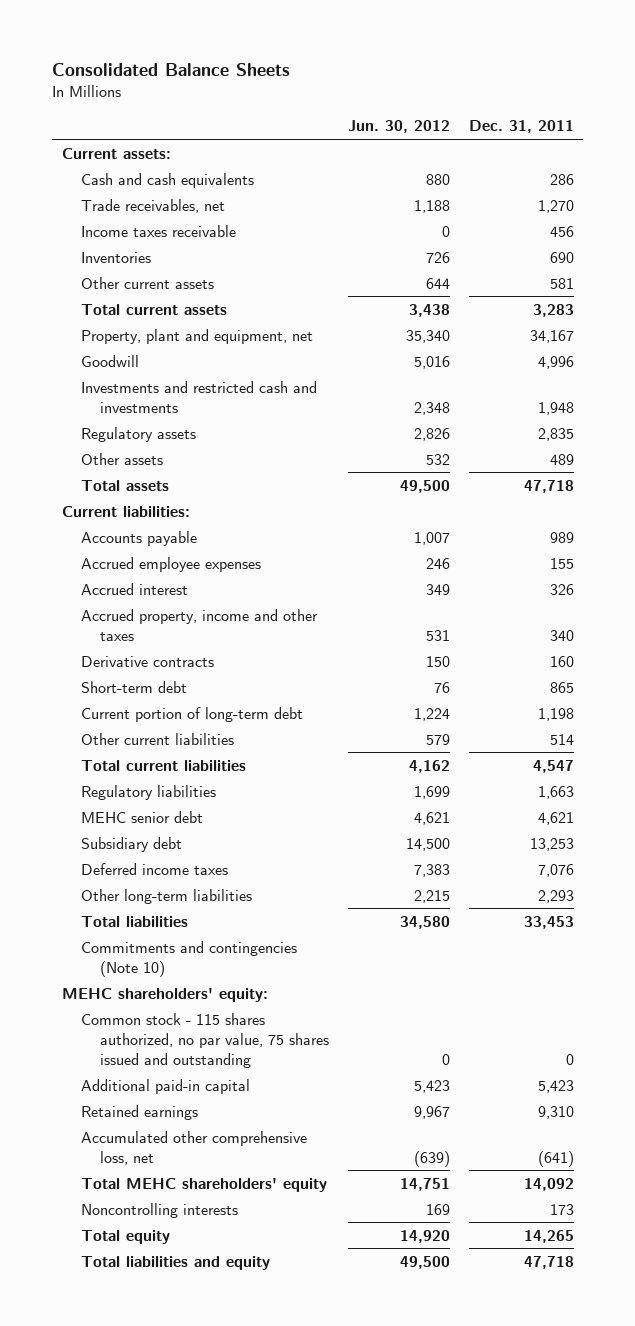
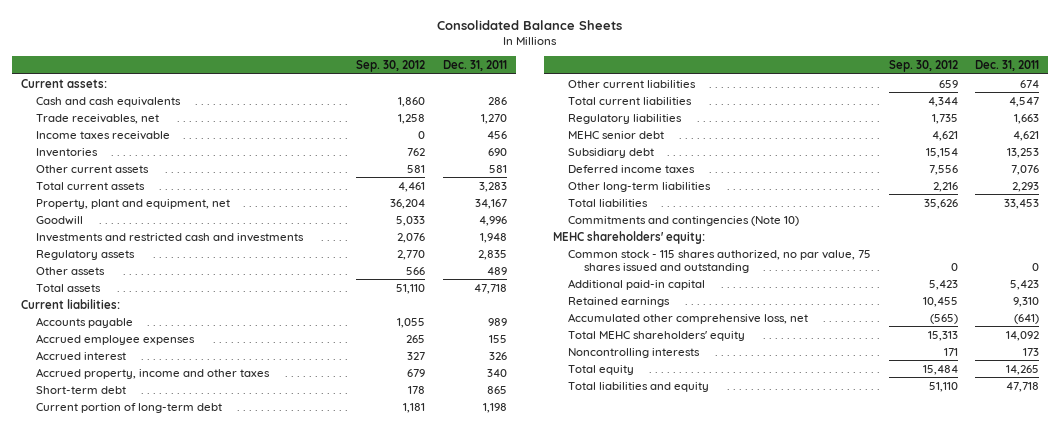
[348,120,451,134] Jun. 30, 2012 -> none
none -> [356,60,426,73] Sep. 30, 2012
[81,655,215,667] Derivative contracts -> none
[549,733,574,745] 514 -> [1020,79,1040,88] 674

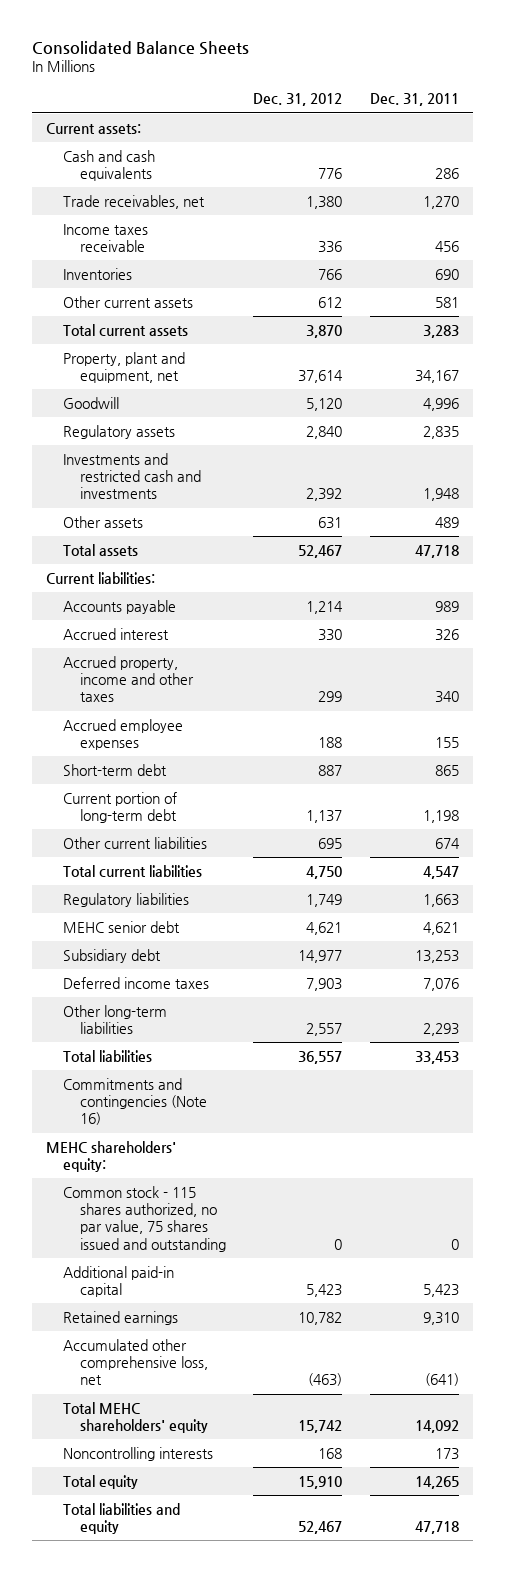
[356,60,426,73] Sep. 30, 2012 -> none
none -> [253,93,343,107] Dec. 31, 2012
[36,232,305,242] Investments and restricted cash and investments -> [62,452,201,500] Investments and restricted cash and investments
[36,333,196,345] Accrued employee expenses -> [62,718,183,751] Accrued employee expenses
[568,215,800,226] Commitments and contingencies (Note 10) -> [62,1077,207,1126] Commitments and contingencies (Note 16)

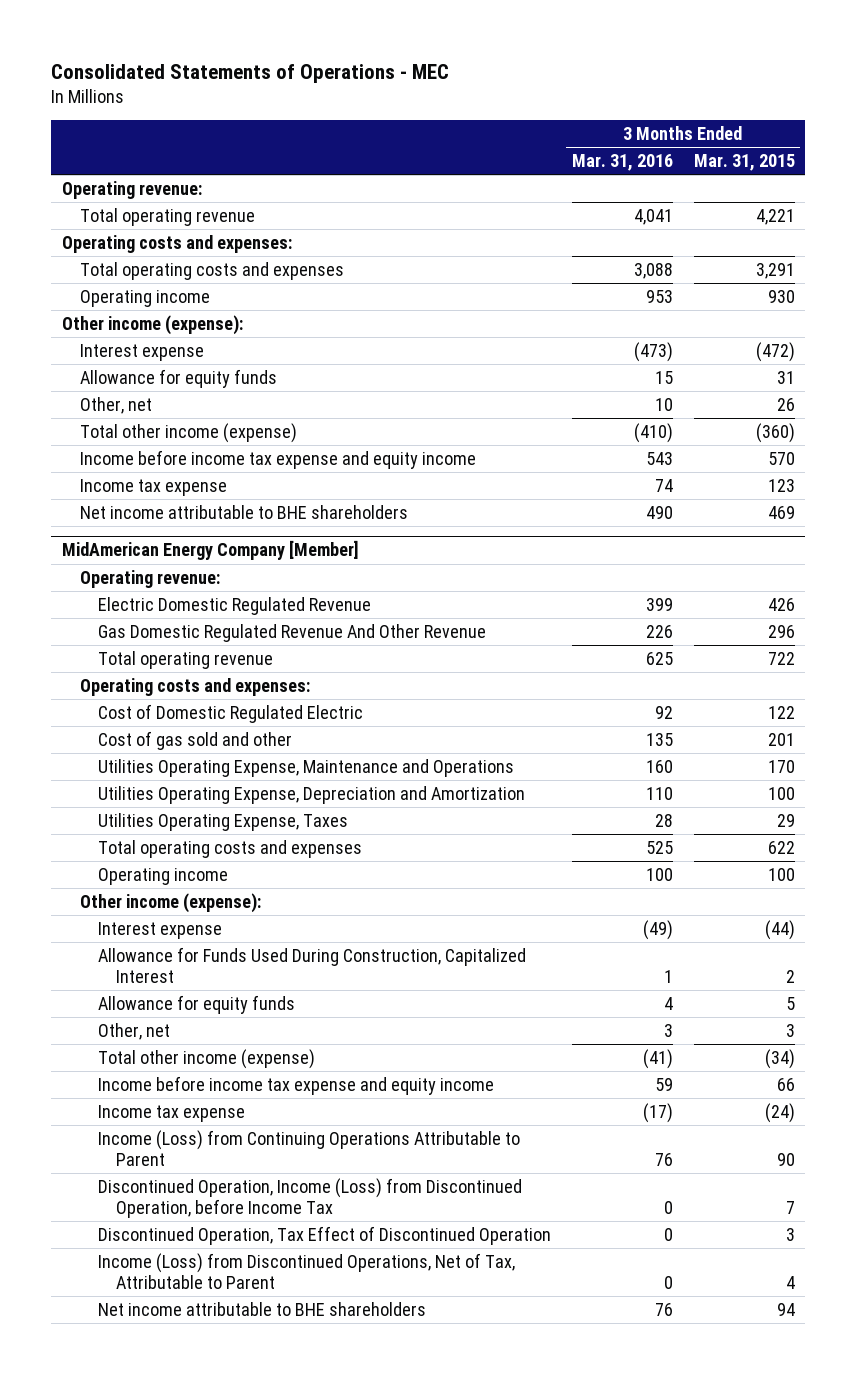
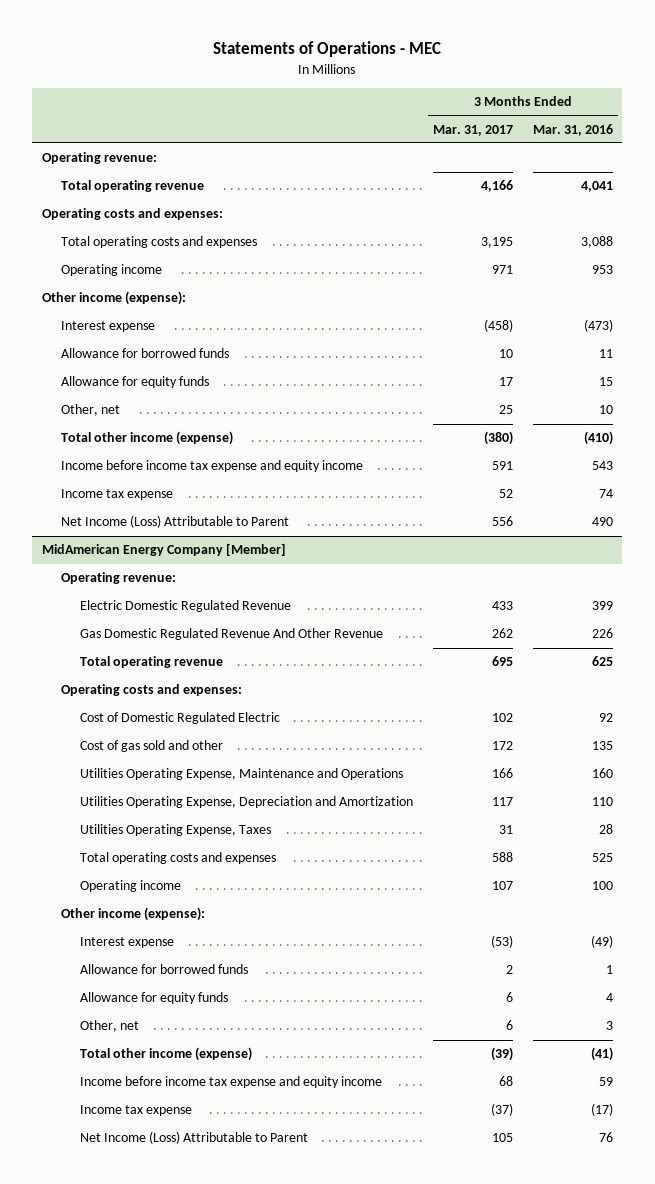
[51,63,450,83] Consolidated Statements of Operations - MEC -> [213,41,442,58] Statements of Operations - MEC
[693,154,795,172] Mar. 31, 2015 -> none
none -> [432,124,513,136] Mar. 31, 2017
none -> [61,348,230,359] Allowance for borrowed funds
[79,504,408,519] Net income attributable to BHE shareholders -> [61,515,290,529] Net Income (Loss) Attributable to Parent
[97,946,526,984] Allowance for Funds Used During Construction, Capitalized Interest -> none
none -> [79,964,248,975] Allowance for borrowed funds
[97,1129,520,1167] Income (Loss) from Continuing Operations Attributable to Parent -> none
[97,1177,522,1219] Discontinued Operation, Income (Loss) from Discontinued Operation, before Income Tax -> none
[97,1225,551,1245] Discontinued Operation, Tax Effect of Discontinued Operation -> none
[97,1252,515,1290] Income (Loss) from Discontinued Operations, Net of Tax, Attributable to Parent -> none
[97,1301,426,1316] Net income attributable to BHE shareholders -> [79,1131,308,1145] Net Income (Loss) Attributable to Parent

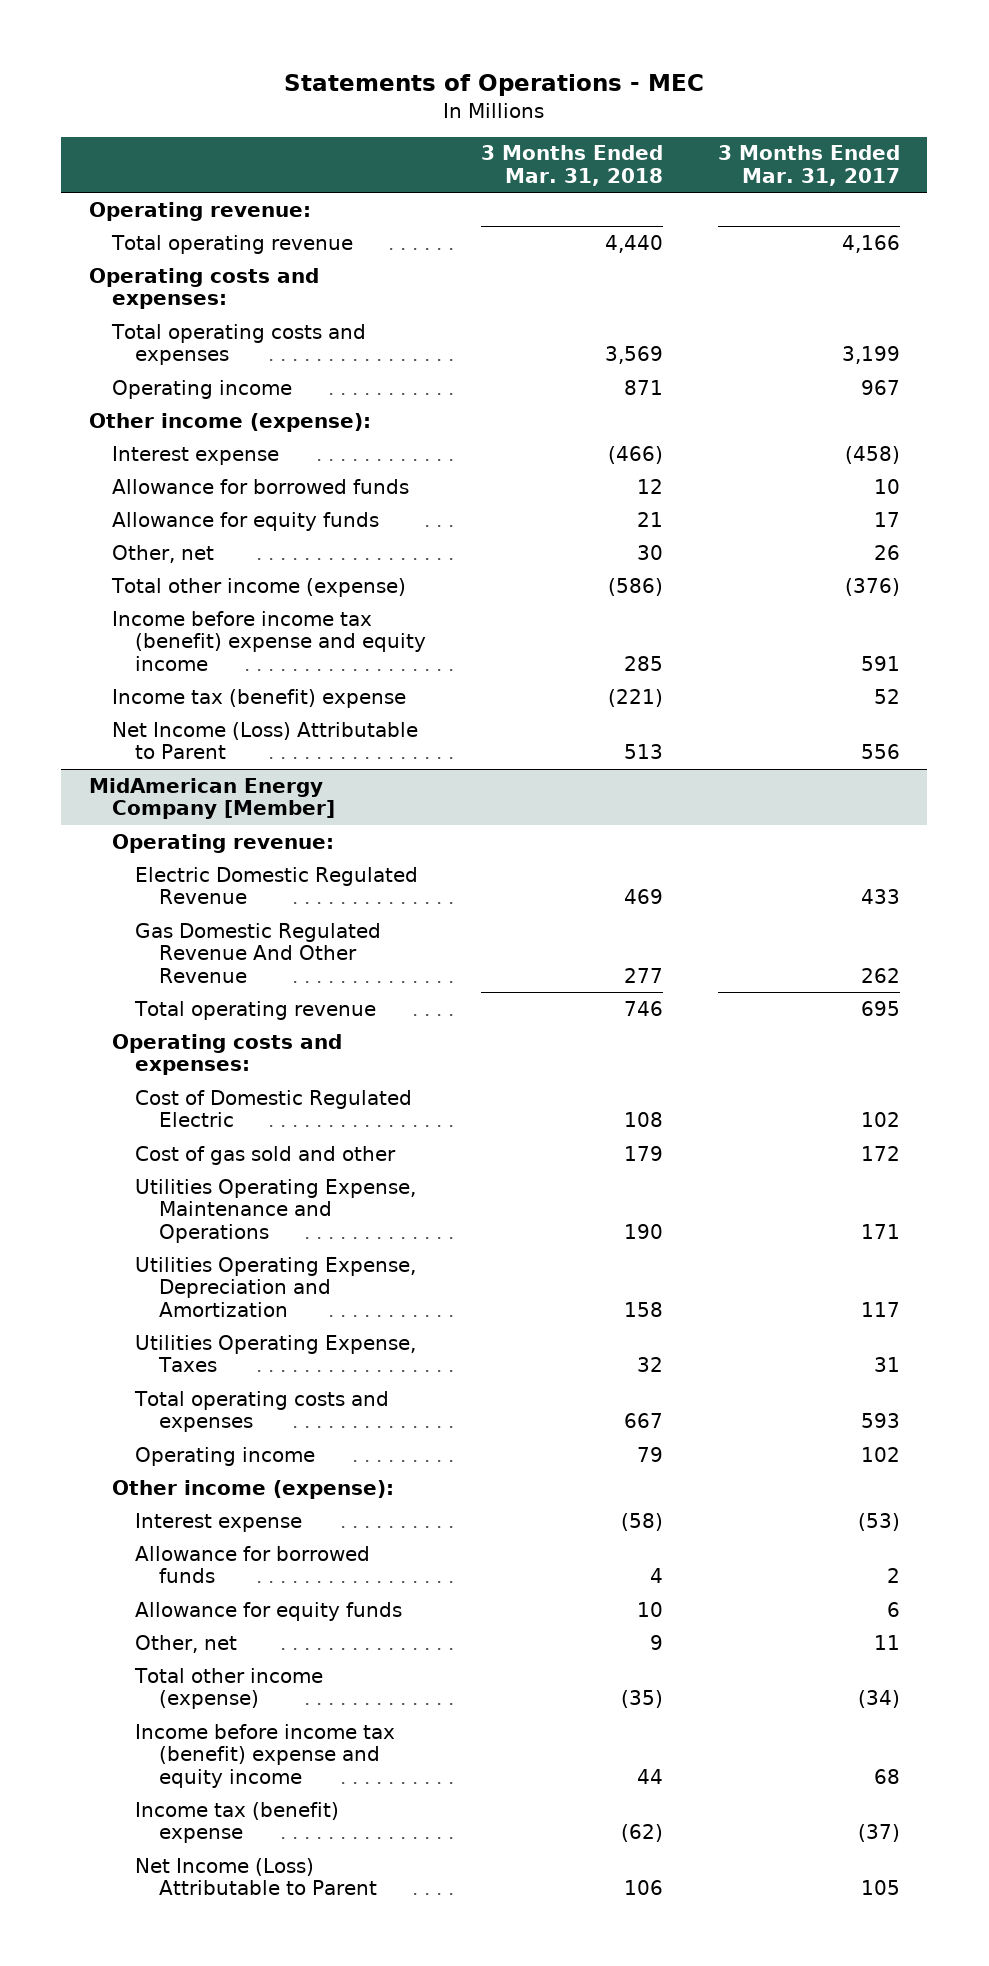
[532,123,613,136] Mar. 31, 2016 -> none
none -> [481,145,664,187] 3 Months Ended Mar. 31, 2018
[480,237,513,249] 3,195 -> [841,346,900,365] 3,199
[491,265,513,275] 971 -> [860,379,900,395] 967
[498,405,513,415] 25 -> [873,544,900,560] 26
[483,431,513,446] (380) -> [844,577,900,596] (376)
[61,460,364,473] Income before income tax expense and equity income -> [111,610,427,671] Income before income tax (benefit) expense and equity income
[61,489,174,501] Income tax expense -> [111,688,406,708] Income tax (benefit) expense
[491,768,513,779] 166 -> [860,1223,900,1239] 171
[491,852,513,863] 588 -> [860,1413,900,1429] 593
[491,881,513,891] 107 -> [860,1446,900,1462] 102
[505,1020,513,1031] 6 -> [873,1634,900,1650] 11
[490,1047,513,1062] (39) -> [857,1690,900,1709] (34)
[79,1076,382,1089] Income before income tax expense and equity income -> [135,1723,396,1788] Income before income tax (benefit) expense and equity income
[79,1105,192,1117] Income tax expense -> [135,1801,340,1844] Income tax (benefit) expense

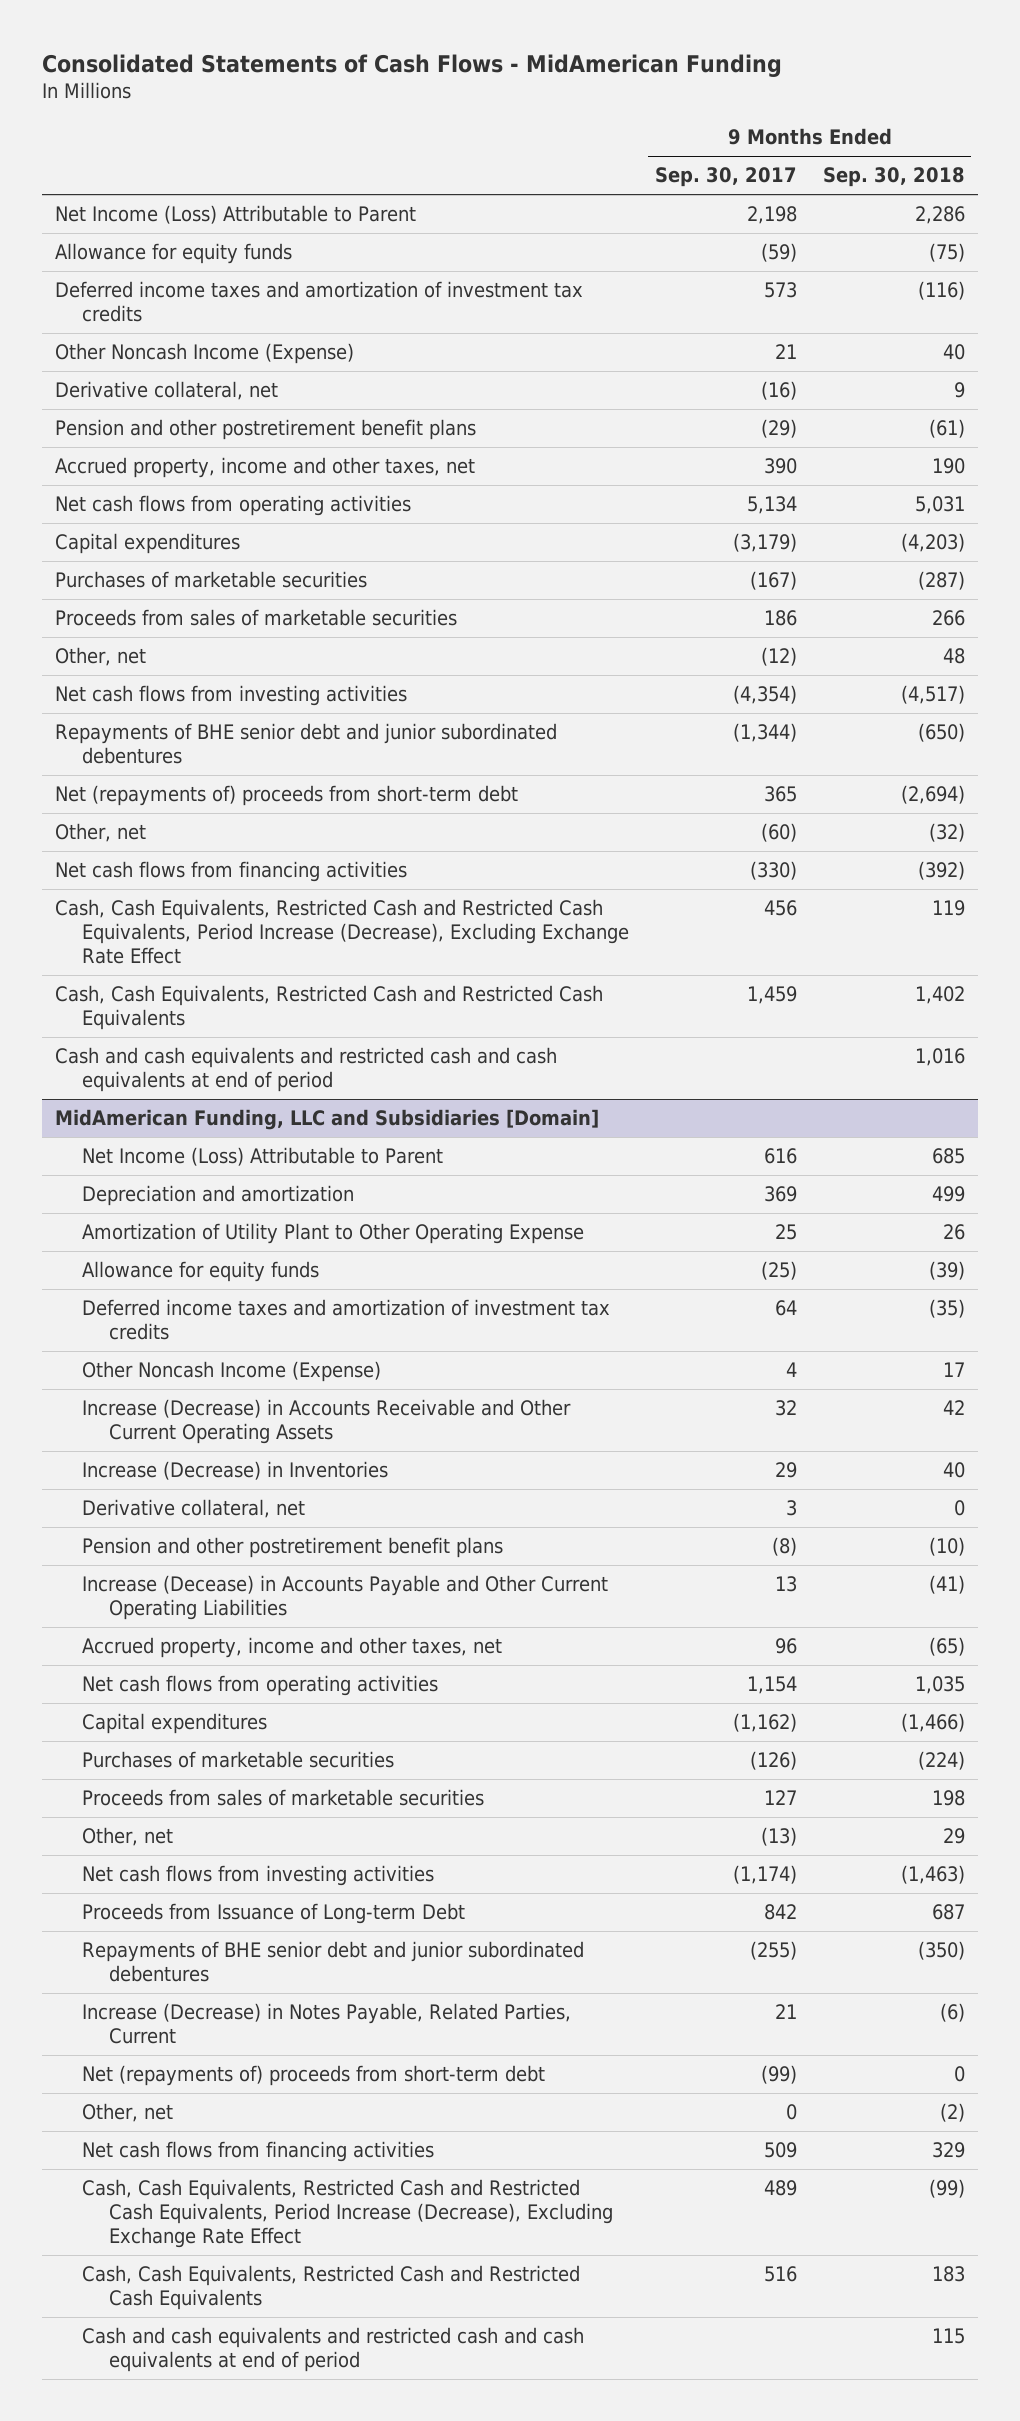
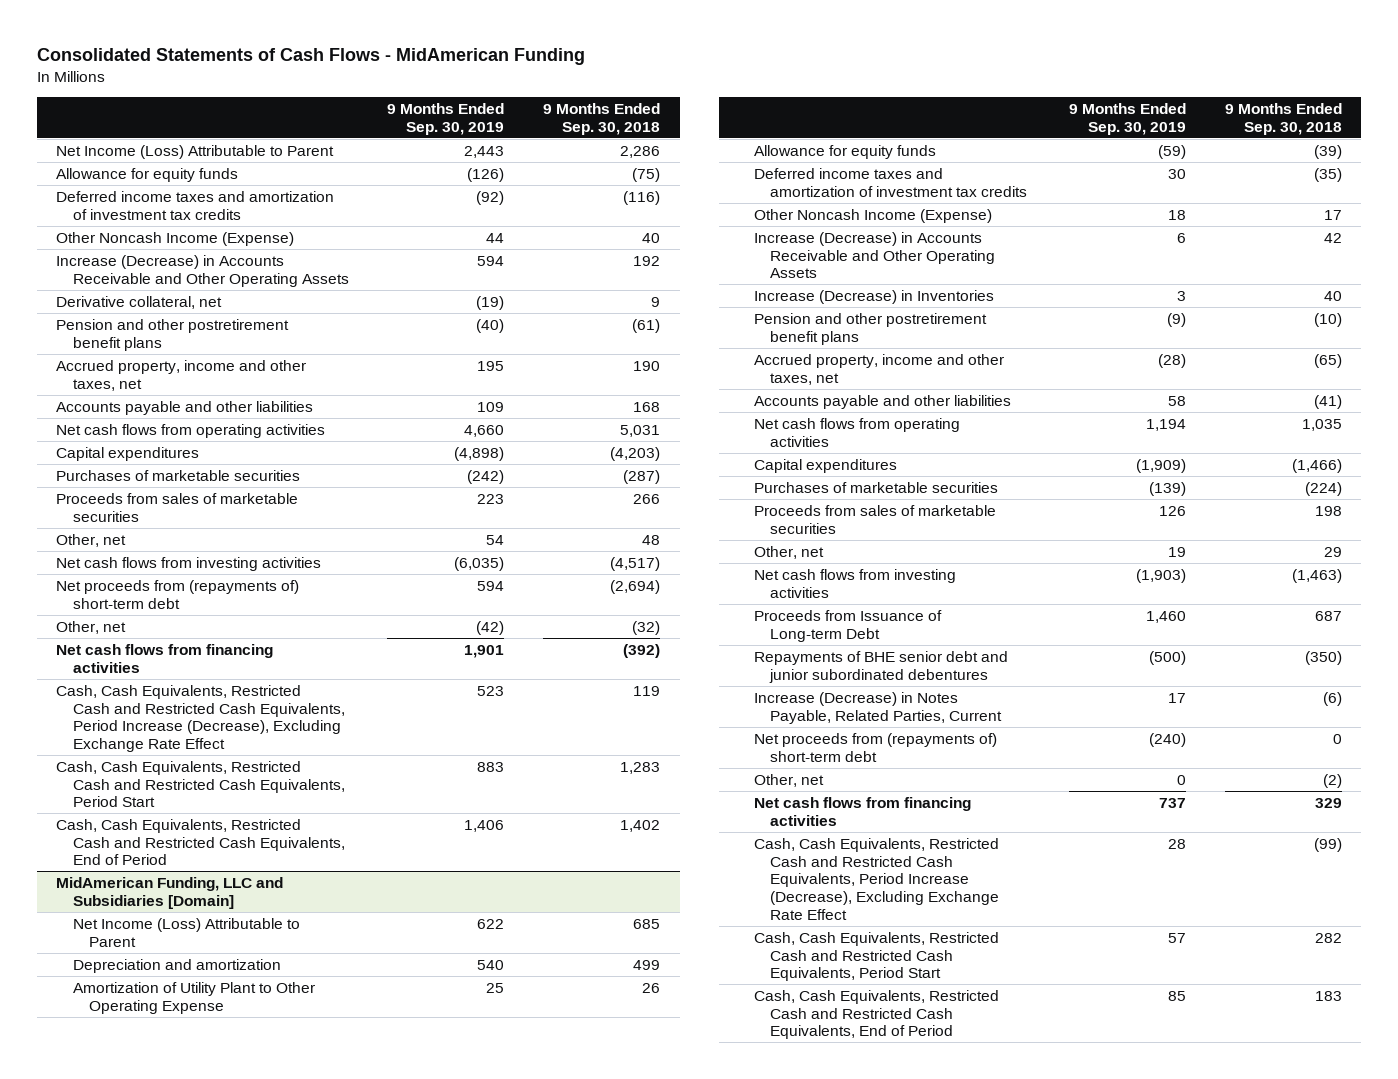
[654,167,797,188] Sep. 30, 2017 -> none
none -> [387,103,505,135] 9 Months Ended Sep. 30, 2019
none -> [56,254,349,287] Increase (Decrease) in Accounts Receivable and Other Operating Assets
none -> [56,400,314,415] Accounts payable and other liabilities
[54,723,557,765] Repayments of BHE senior debt and junior subordinated debentures -> none
[54,785,518,807] Net (repayments of) proceeds from short-term debt -> [56,579,300,609] Net proceeds from (repayments of) short-term debt
[54,985,603,1031] Cash, Cash Equivalents, Restricted Cash and Restricted Cash Equivalents -> [56,760,345,808] Cash, Cash Equivalents, Restricted Cash and Restricted Cash Equivalents, Period Start
[914,986,965,1005] 1,402 -> [620,761,661,774] 1,283
[54,1047,557,1093] Cash and cash equivalents and restricted cash and cash equivalents at end of period -> [56,818,345,866] Cash, Cash Equivalents, Restricted Cash and Restricted Cash Equivalents, End of Period
[914,1048,965,1067] 1,016 -> [620,819,661,832] 1,402
[81,1399,571,1445] Increase (Decrease) in Accounts Receivable and Other Current Operating Assets -> [754,231,996,279] Increase (Decrease) in Accounts Receivable and Other Operating Assets
[81,1499,305,1519] Derivative collateral, net -> none
[81,1575,608,1621] Increase (Decease) in Accounts Payable and Other Current Operating Liabilities -> none
none -> [754,394,1012,409] Accounts payable and other liabilities
[81,2065,545,2087] Net (repayments of) proceeds from short-term debt -> [754,732,998,762] Net proceeds from (repayments of) short-term debt
[81,2265,580,2311] Cash, Cash Equivalents, Restricted Cash and Restricted Cash Equivalents -> [754,931,1000,982] Cash, Cash Equivalents, Restricted Cash and Restricted Cash Equivalents, Period Start
[931,2266,965,2283] 183 -> [1314,932,1342,943] 282
[81,2327,584,2373] Cash and cash equivalents and restricted cash and cash equivalents at end of period -> [754,989,1000,1040] Cash, Cash Equivalents, Restricted Cash and Restricted Cash Equivalents, End of Period
[931,2328,965,2345] 115 -> [1314,990,1342,1001] 183

